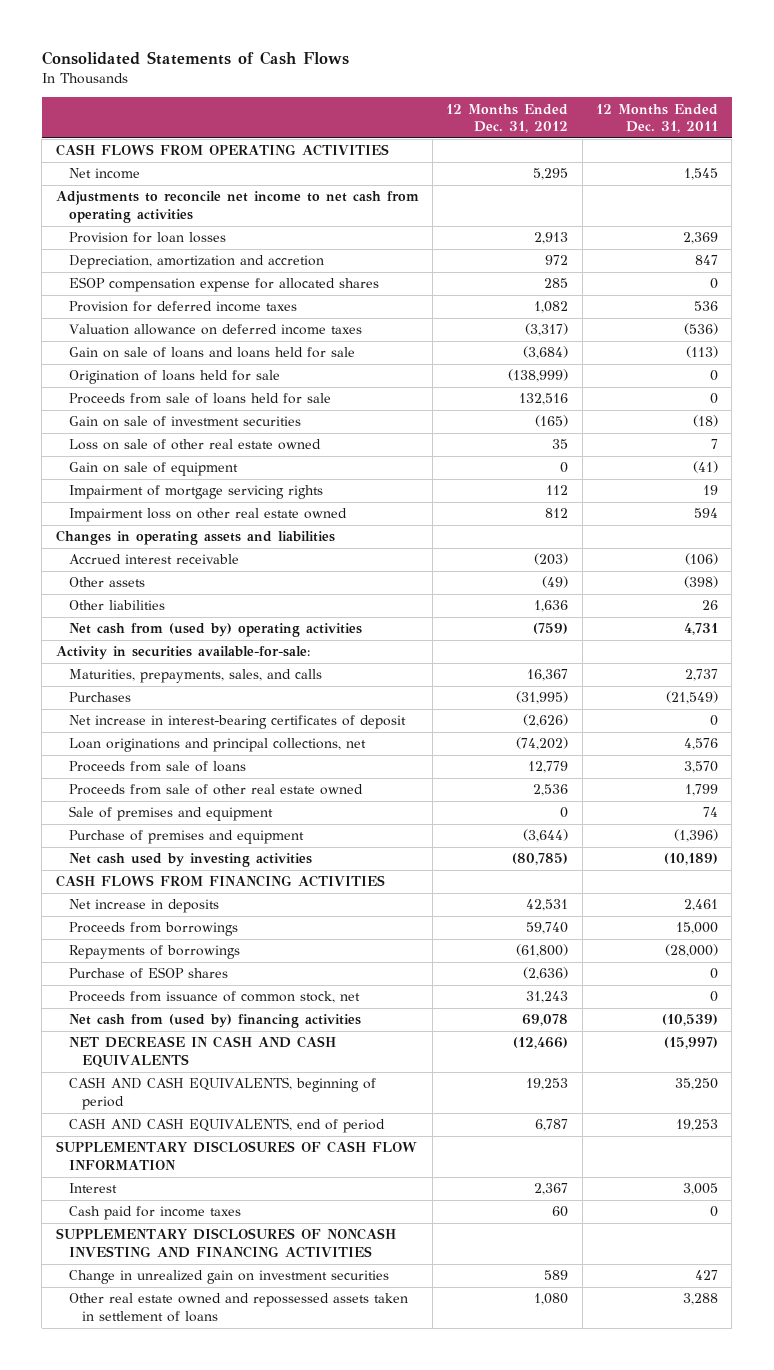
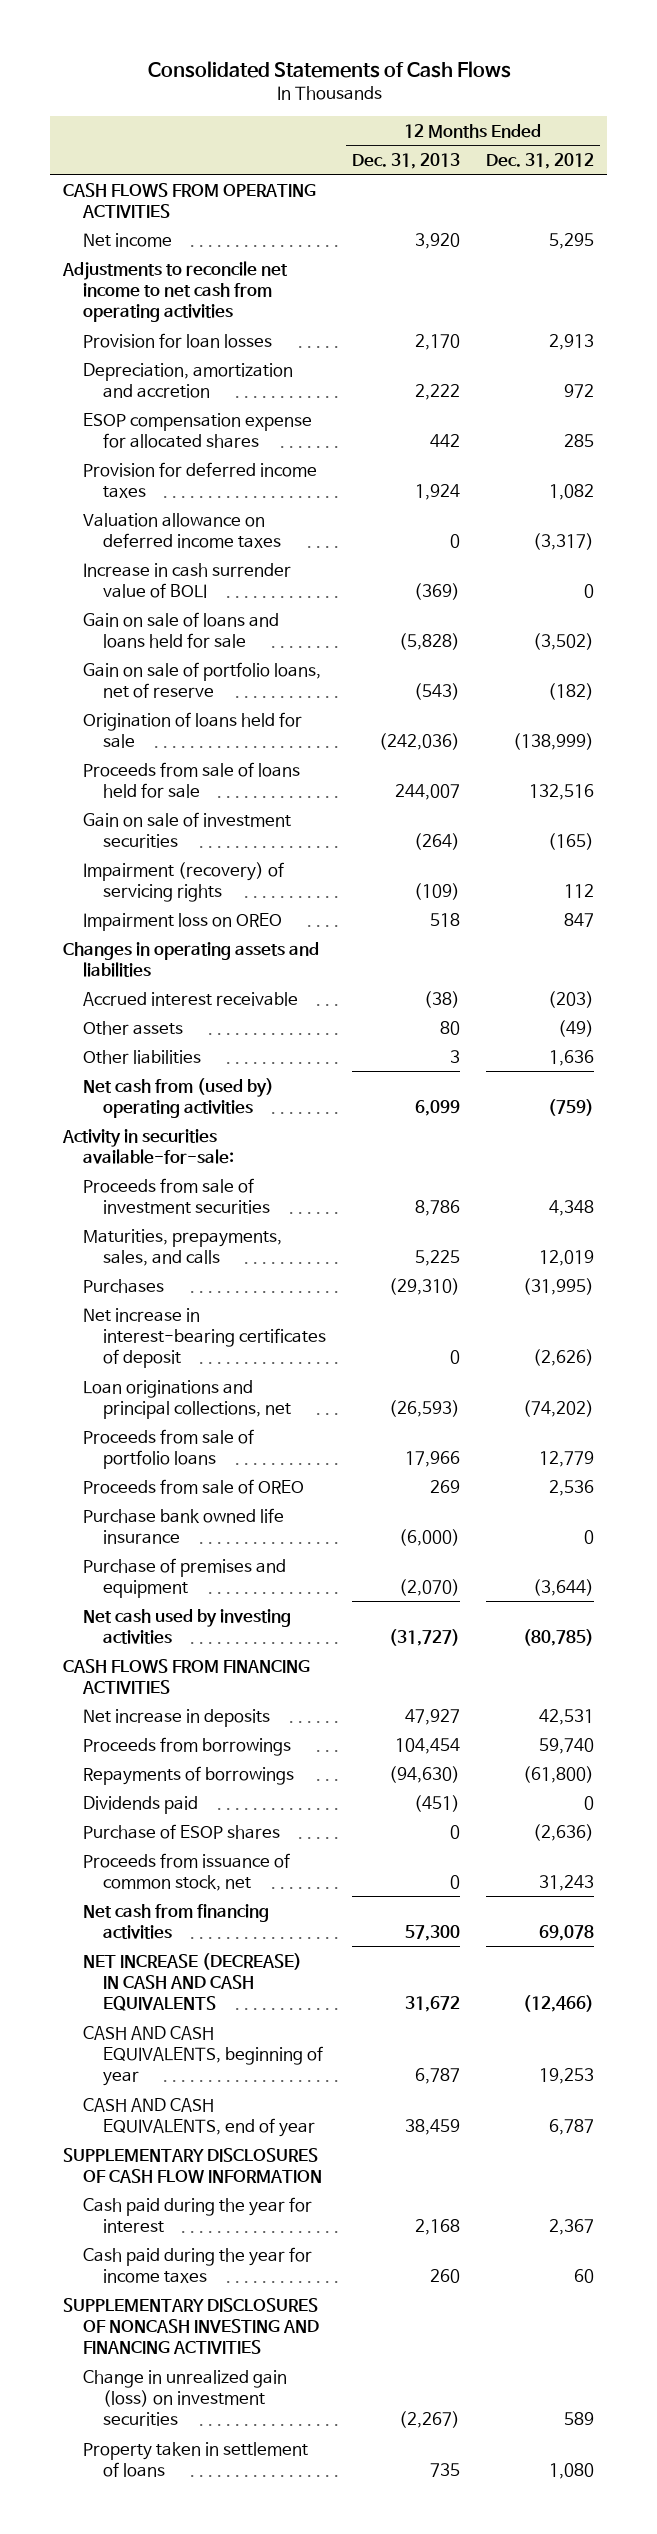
[596,103,719,134] 12 Months Ended Dec. 31, 2011 -> none
none -> [351,152,460,169] Dec. 31, 2013
none -> [83,562,292,598] Increase in cash surrender value of BOLI
[523,346,569,360] (3,684) -> [532,632,594,650] (3,502)
none -> [83,661,322,698] Gain on sale of portfolio loans, net of reserve
[68,439,321,451] Loss on sale of other real estate owned -> none
[68,462,238,477] Gain on sale of equipment -> none
[68,485,323,500] Impairment of mortgage servicing rights -> [83,861,285,902] Impairment (recovery) of servicing rights
[68,508,347,523] Impairment loss on other real estate owned -> [83,912,283,931] Impairment loss on OREO
[545,508,569,519] 812 -> [563,912,594,927] 847
none -> [83,1177,271,1214] Proceeds from sale of investment securities
[527,669,569,682] 16,367 -> [538,1249,594,1266] 12,019
[68,806,273,822] Sale of premises and equipment -> none
[68,761,246,773] Proceeds from sale of loans -> [83,1428,255,1469] Proceeds from sale of portfolio loans
[68,784,363,796] Proceeds from sale of other real estate owned -> [83,1478,305,1494] Proceeds from sale of OREO
none -> [83,1507,285,1544] Purchase bank owned life insurance
none -> [83,1795,199,1814] Dividends paid
[68,1014,361,1029] Net cash from (used by) financing activities -> [83,1903,270,1939] Net cash from financing activities
[68,1036,336,1069] NET DECREASE IN CASH AND CASH EQUIVALENTS -> [83,1952,303,2012] NET INCREASE (DECREASE) IN CASH AND CASH EQUIVALENTS
[68,1077,376,1111] CASH AND CASH EQUIVALENTS, beginning of period -> [83,2025,324,2087] CASH AND CASH EQUIVALENTS, beginning of year
[68,1118,385,1134] CASH AND CASH EQUIVALENTS, end of period -> [83,2097,316,2137] CASH AND CASH EQUIVALENTS, end of year
[68,1183,117,1194] Interest -> [83,2196,313,2233] Cash paid during the year for interest
[68,1206,241,1221] Cash paid for income taxes -> [83,2246,313,2283] Cash paid during the year for income taxes
[68,1270,389,1285] Change in unrealized gain on investment securities -> [83,2369,288,2427] Change in unrealized gain (loss) on investment securities
[68,1293,408,1323] Other real estate owned and repossessed assets taken in settlement of loans -> [83,2441,309,2477] Property taken in settlement of loans

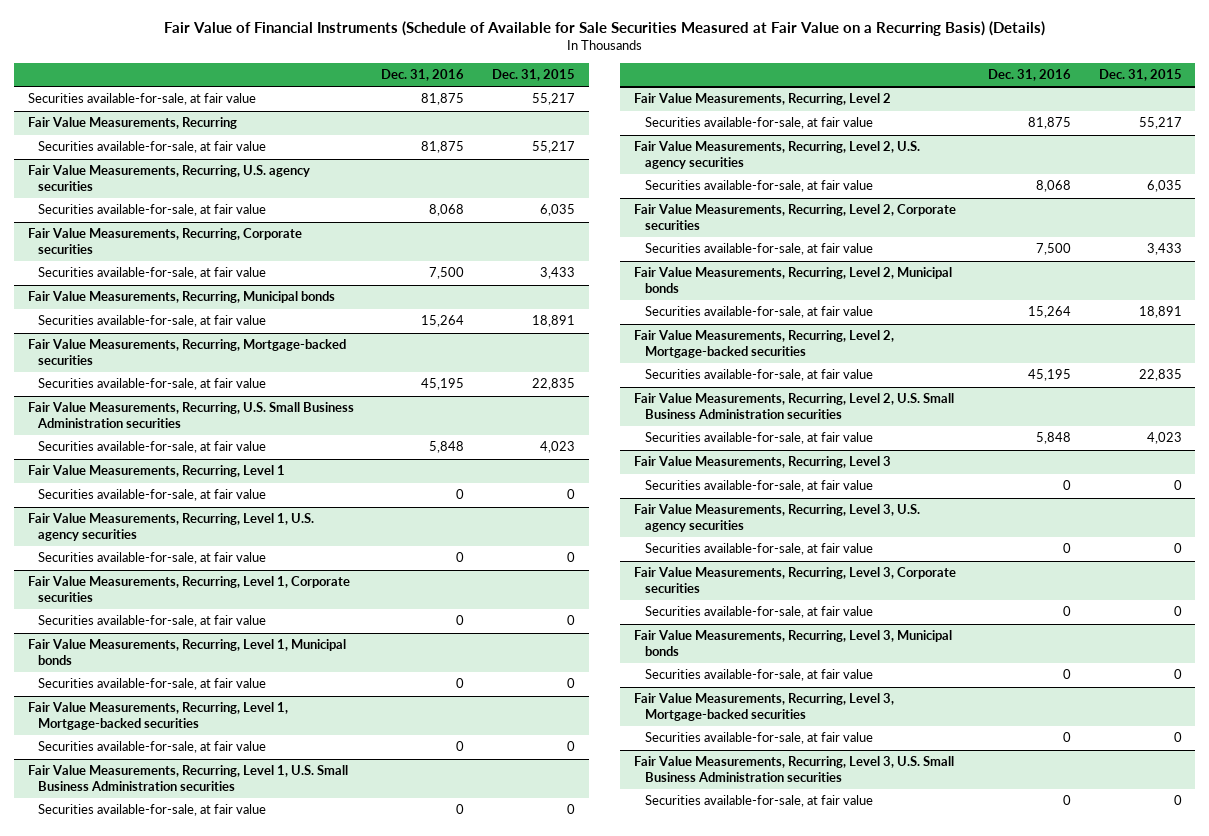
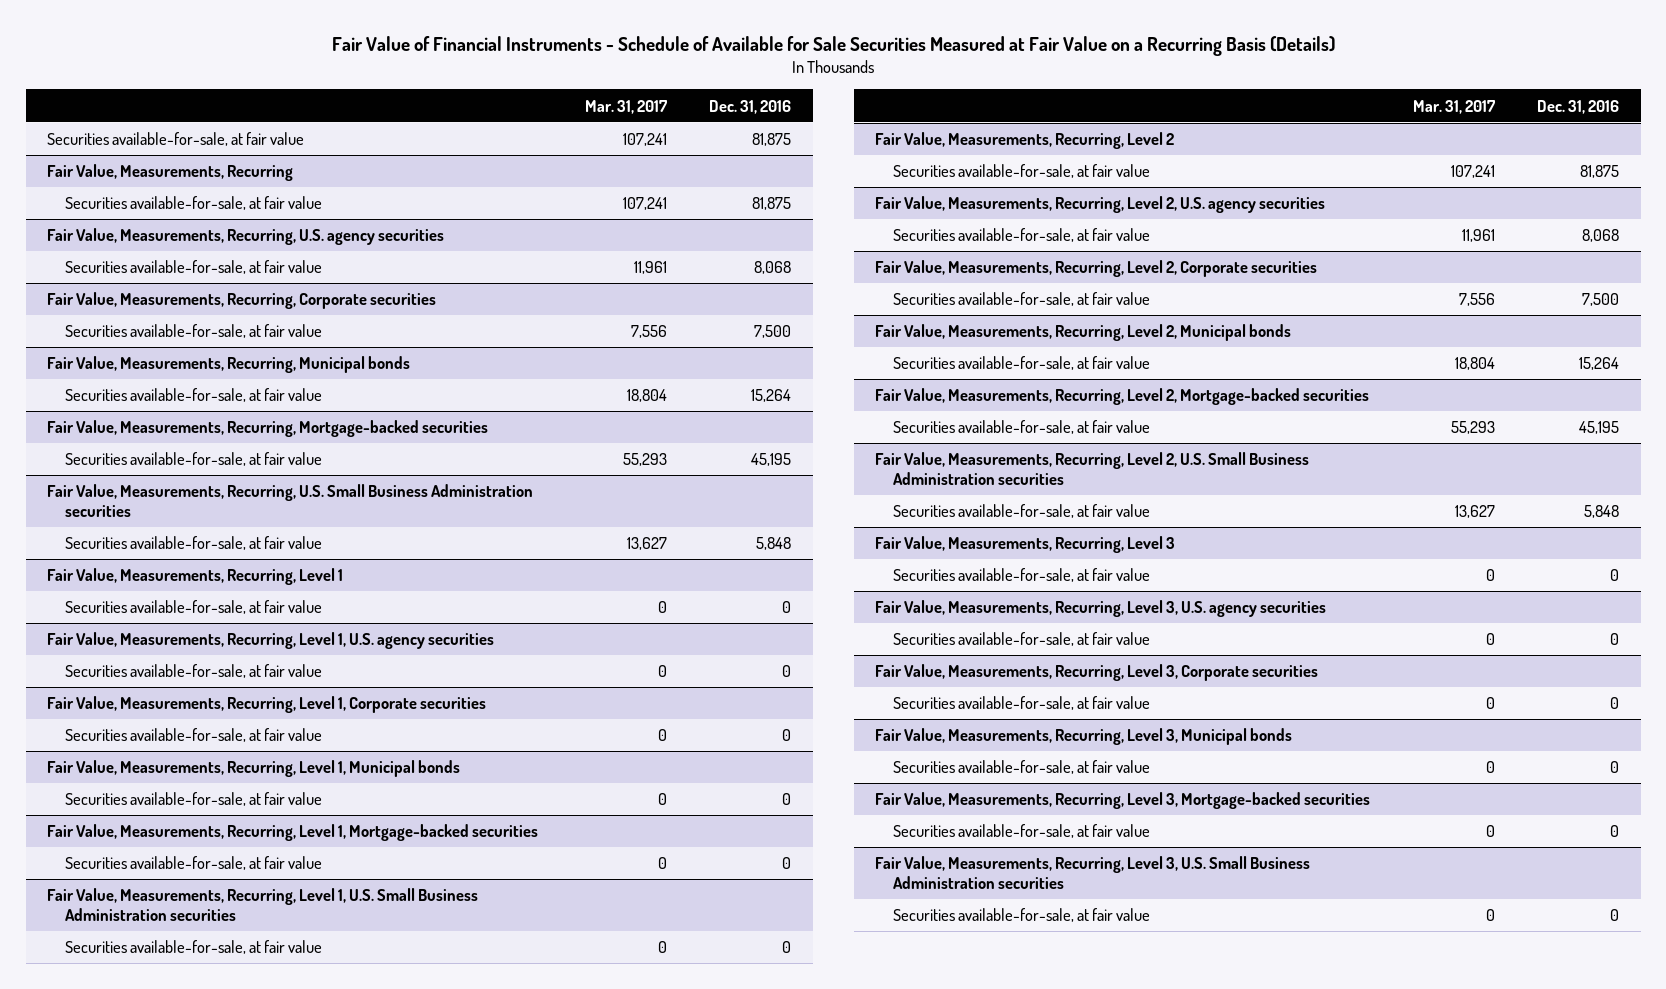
[163,21,1045,37] Fair Value of Financial Instruments (Schedule of Available for Sale Securities Measured at Fair Value on a Recurring Basis) (Details) -> [332,35,1336,56] Fair Value of Financial Instruments - Schedule of Available for Sale Securities Measured at Fair Value on a Recurring Basis (Details)
[492,69,576,82] Dec. 31, 2015 -> none
none -> [584,99,668,114] Mar. 31, 2017
[27,117,237,130] Fair Value Measurements, Recurring -> [46,164,293,182] Fair Value, Measurements, Recurring
[27,165,310,192] Fair Value Measurements, Recurring, U.S. agency securities -> [46,228,444,246] Fair Value, Measurements, Recurring, U.S. agency securities
[27,228,302,255] Fair Value Measurements, Recurring, Corporate securities -> [46,292,436,310] Fair Value, Measurements, Recurring, Corporate securities
[27,291,335,304] Fair Value Measurements, Recurring, Municipal bonds -> [46,356,410,374] Fair Value, Measurements, Recurring, Municipal bonds
[27,339,346,366] Fair Value Measurements, Recurring, Mortgage-backed securities -> [46,420,488,438] Fair Value, Measurements, Recurring, Mortgage-backed securities
[27,402,354,429] Fair Value Measurements, Recurring, U.S. Small Business Administration securities -> [46,484,533,517] Fair Value, Measurements, Recurring, U.S. Small Business Administration securities
[27,465,285,478] Fair Value Measurements, Recurring, Level 1 -> [46,568,343,586] Fair Value, Measurements, Recurring, Level 1
[27,513,314,542] Fair Value Measurements, Recurring, Level 1, U.S. agency securities -> [46,632,494,650] Fair Value, Measurements, Recurring, Level 1, U.S. agency securities
[27,576,350,603] Fair Value Measurements, Recurring, Level 1, Corporate securities -> [46,696,486,714] Fair Value, Measurements, Recurring, Level 1, Corporate securities
[27,639,346,666] Fair Value Measurements, Recurring, Level 1, Municipal bonds -> [46,760,460,778] Fair Value, Measurements, Recurring, Level 1, Municipal bonds
[27,702,288,731] Fair Value Measurements, Recurring, Level 1, Mortgage-backed securities -> [46,824,538,842] Fair Value, Measurements, Recurring, Level 1, Mortgage-backed securities
[27,765,348,792] Fair Value Measurements, Recurring, Level 1, U.S. Small Business Administration securities -> [46,888,478,921] Fair Value, Measurements, Recurring, Level 1, U.S. Small Business Administration securities
[634,93,892,106] Fair Value Measurements, Recurring, Level 2 -> [874,132,1174,150] Fair Value, Measurements, Recurring, Level 2
[634,141,921,170] Fair Value Measurements, Recurring, Level 2, U.S. agency securities -> [874,196,1325,214] Fair Value, Measurements, Recurring, Level 2, U.S. agency securities
[634,204,957,231] Fair Value Measurements, Recurring, Level 2, Corporate securities -> [874,260,1317,278] Fair Value, Measurements, Recurring, Level 2, Corporate securities
[634,267,953,294] Fair Value Measurements, Recurring, Level 2, Municipal bonds -> [874,324,1291,342] Fair Value, Measurements, Recurring, Level 2, Municipal bonds
[634,330,895,359] Fair Value Measurements, Recurring, Level 2, Mortgage-backed securities -> [874,388,1369,406] Fair Value, Measurements, Recurring, Level 2, Mortgage-backed securities
[634,393,955,420] Fair Value Measurements, Recurring, Level 2, U.S. Small Business Administration securities -> [874,452,1309,485] Fair Value, Measurements, Recurring, Level 2, U.S. Small Business Administration securities
[634,456,892,469] Fair Value Measurements, Recurring, Level 3 -> [874,536,1175,554] Fair Value, Measurements, Recurring, Level 3
[634,504,921,533] Fair Value Measurements, Recurring, Level 3, U.S. agency securities -> [874,600,1326,618] Fair Value, Measurements, Recurring, Level 3, U.S. agency securities
[634,567,957,594] Fair Value Measurements, Recurring, Level 3, Corporate securities -> [874,664,1318,682] Fair Value, Measurements, Recurring, Level 3, Corporate securities
[634,630,953,657] Fair Value Measurements, Recurring, Level 3, Municipal bonds -> [874,728,1292,746] Fair Value, Measurements, Recurring, Level 3, Municipal bonds
[634,693,895,722] Fair Value Measurements, Recurring, Level 3, Mortgage-backed securities -> [874,792,1370,810] Fair Value, Measurements, Recurring, Level 3, Mortgage-backed securities
[634,756,955,783] Fair Value Measurements, Recurring, Level 3, U.S. Small Business Administration securities -> [874,856,1310,889] Fair Value, Measurements, Recurring, Level 3, U.S. Small Business Administration securities

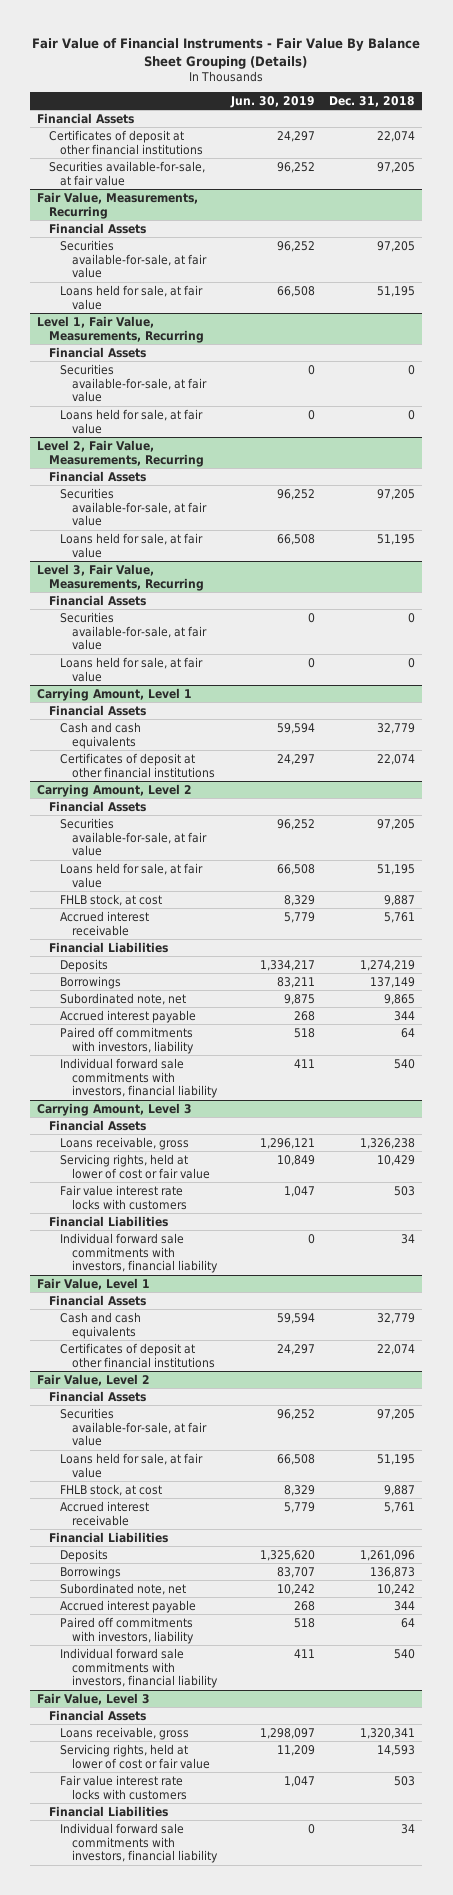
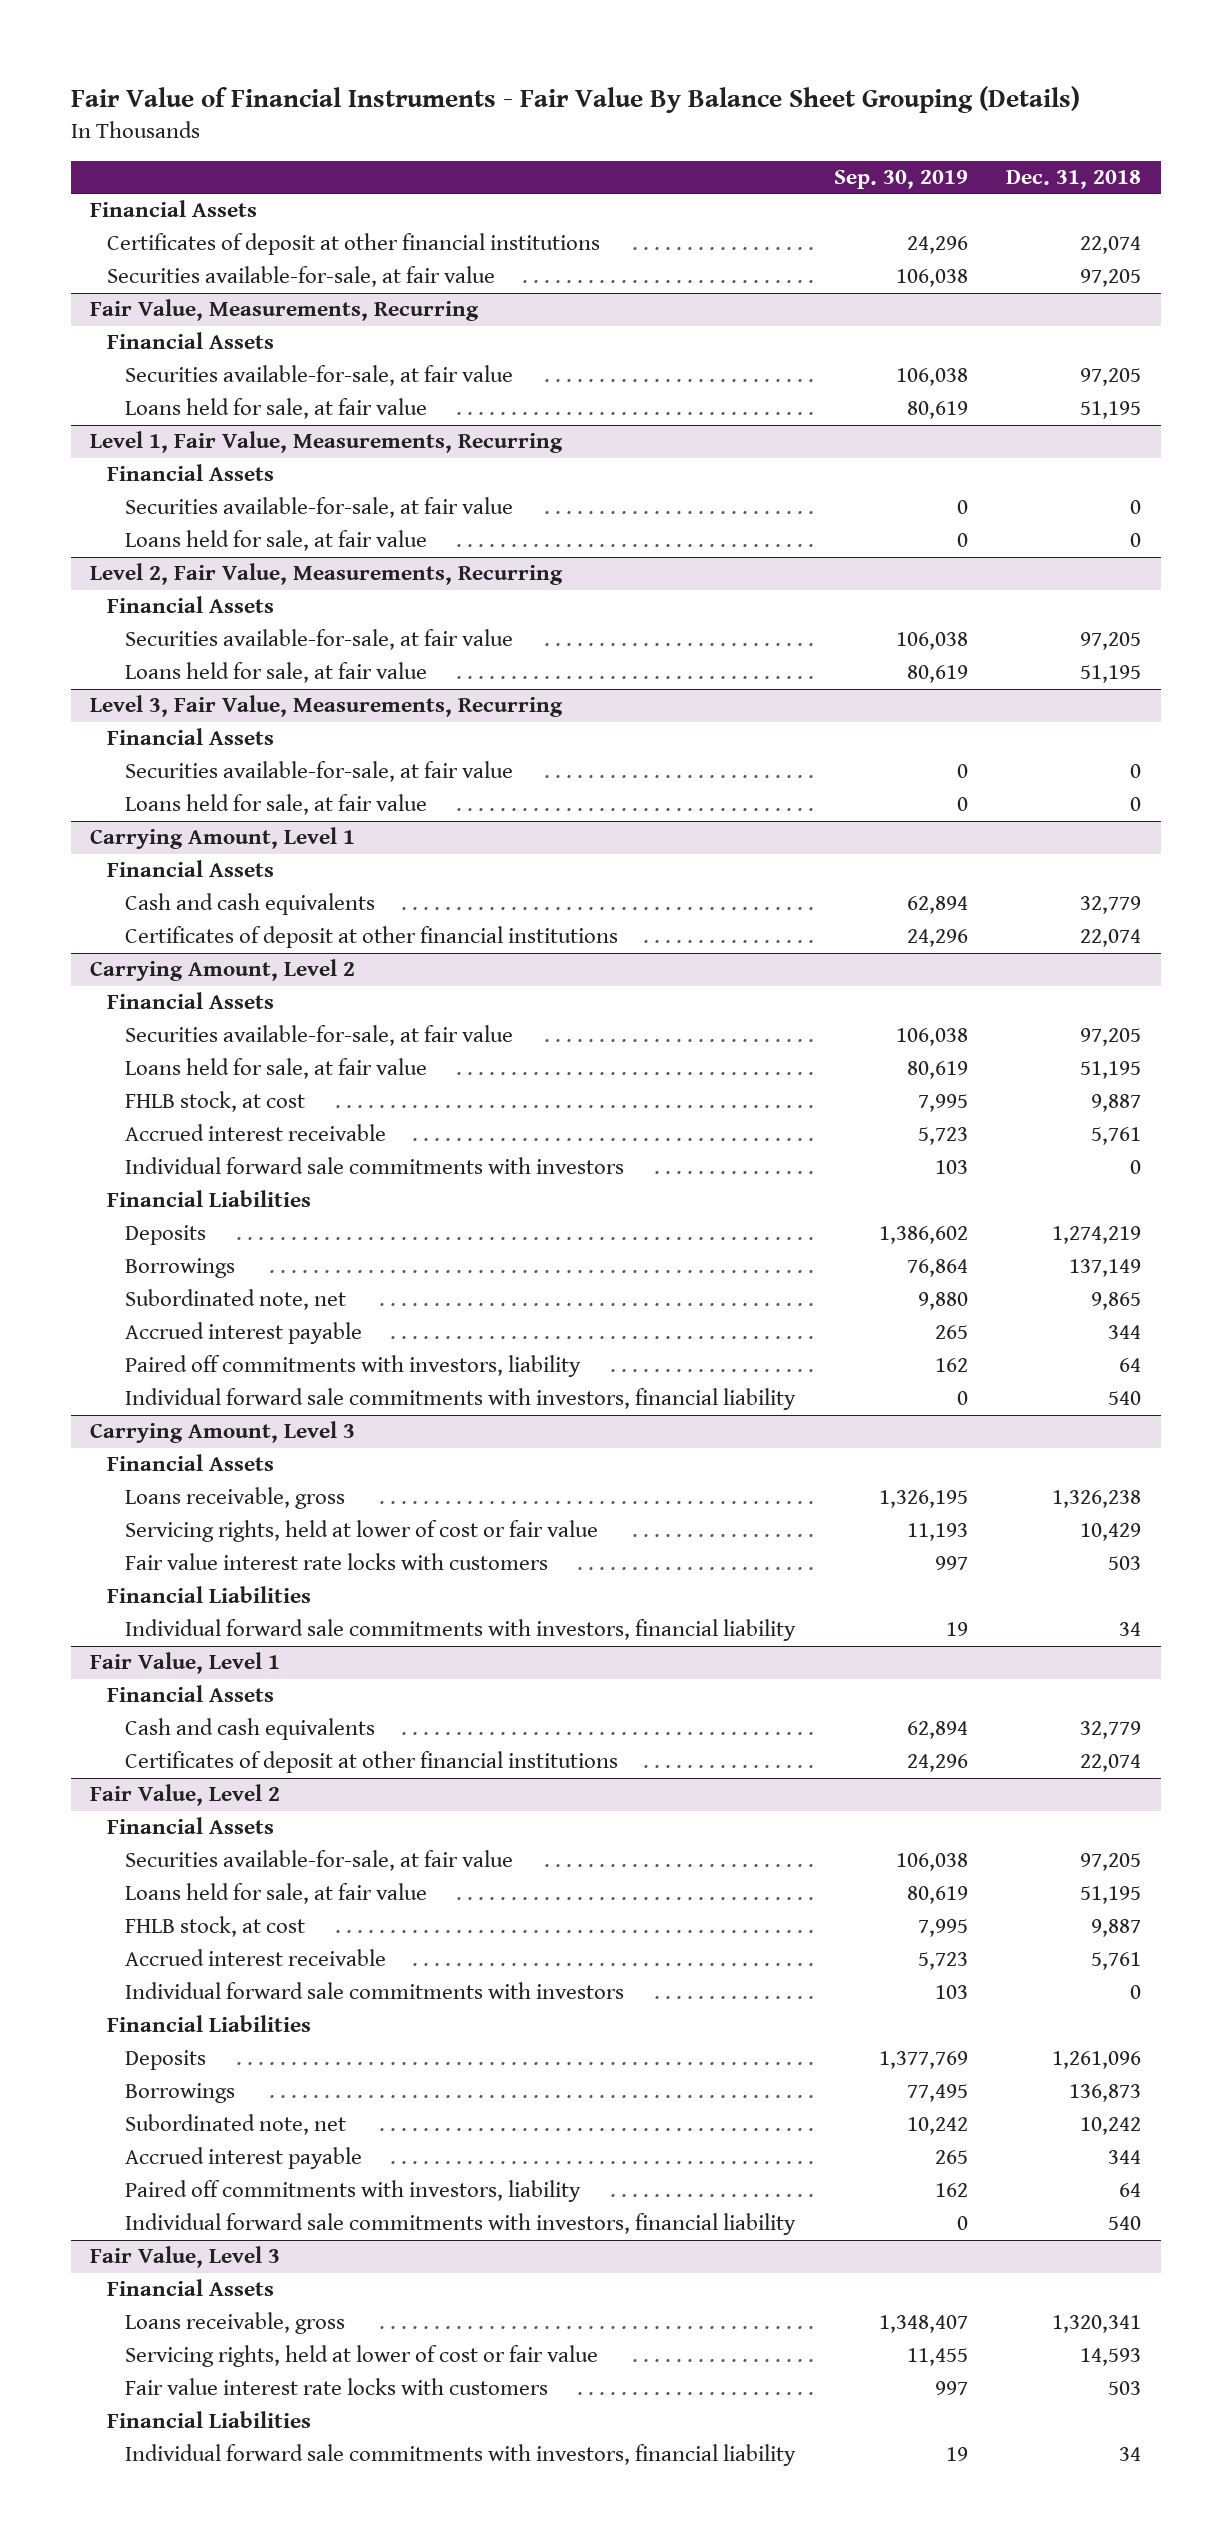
[230,95,316,108] Jun. 30, 2019 -> none
none -> [833,169,968,189] Sep. 30, 2019
none -> [124,1157,624,1175] Individual forward sale commitments with investors
none -> [124,1982,624,2000] Individual forward sale commitments with investors

